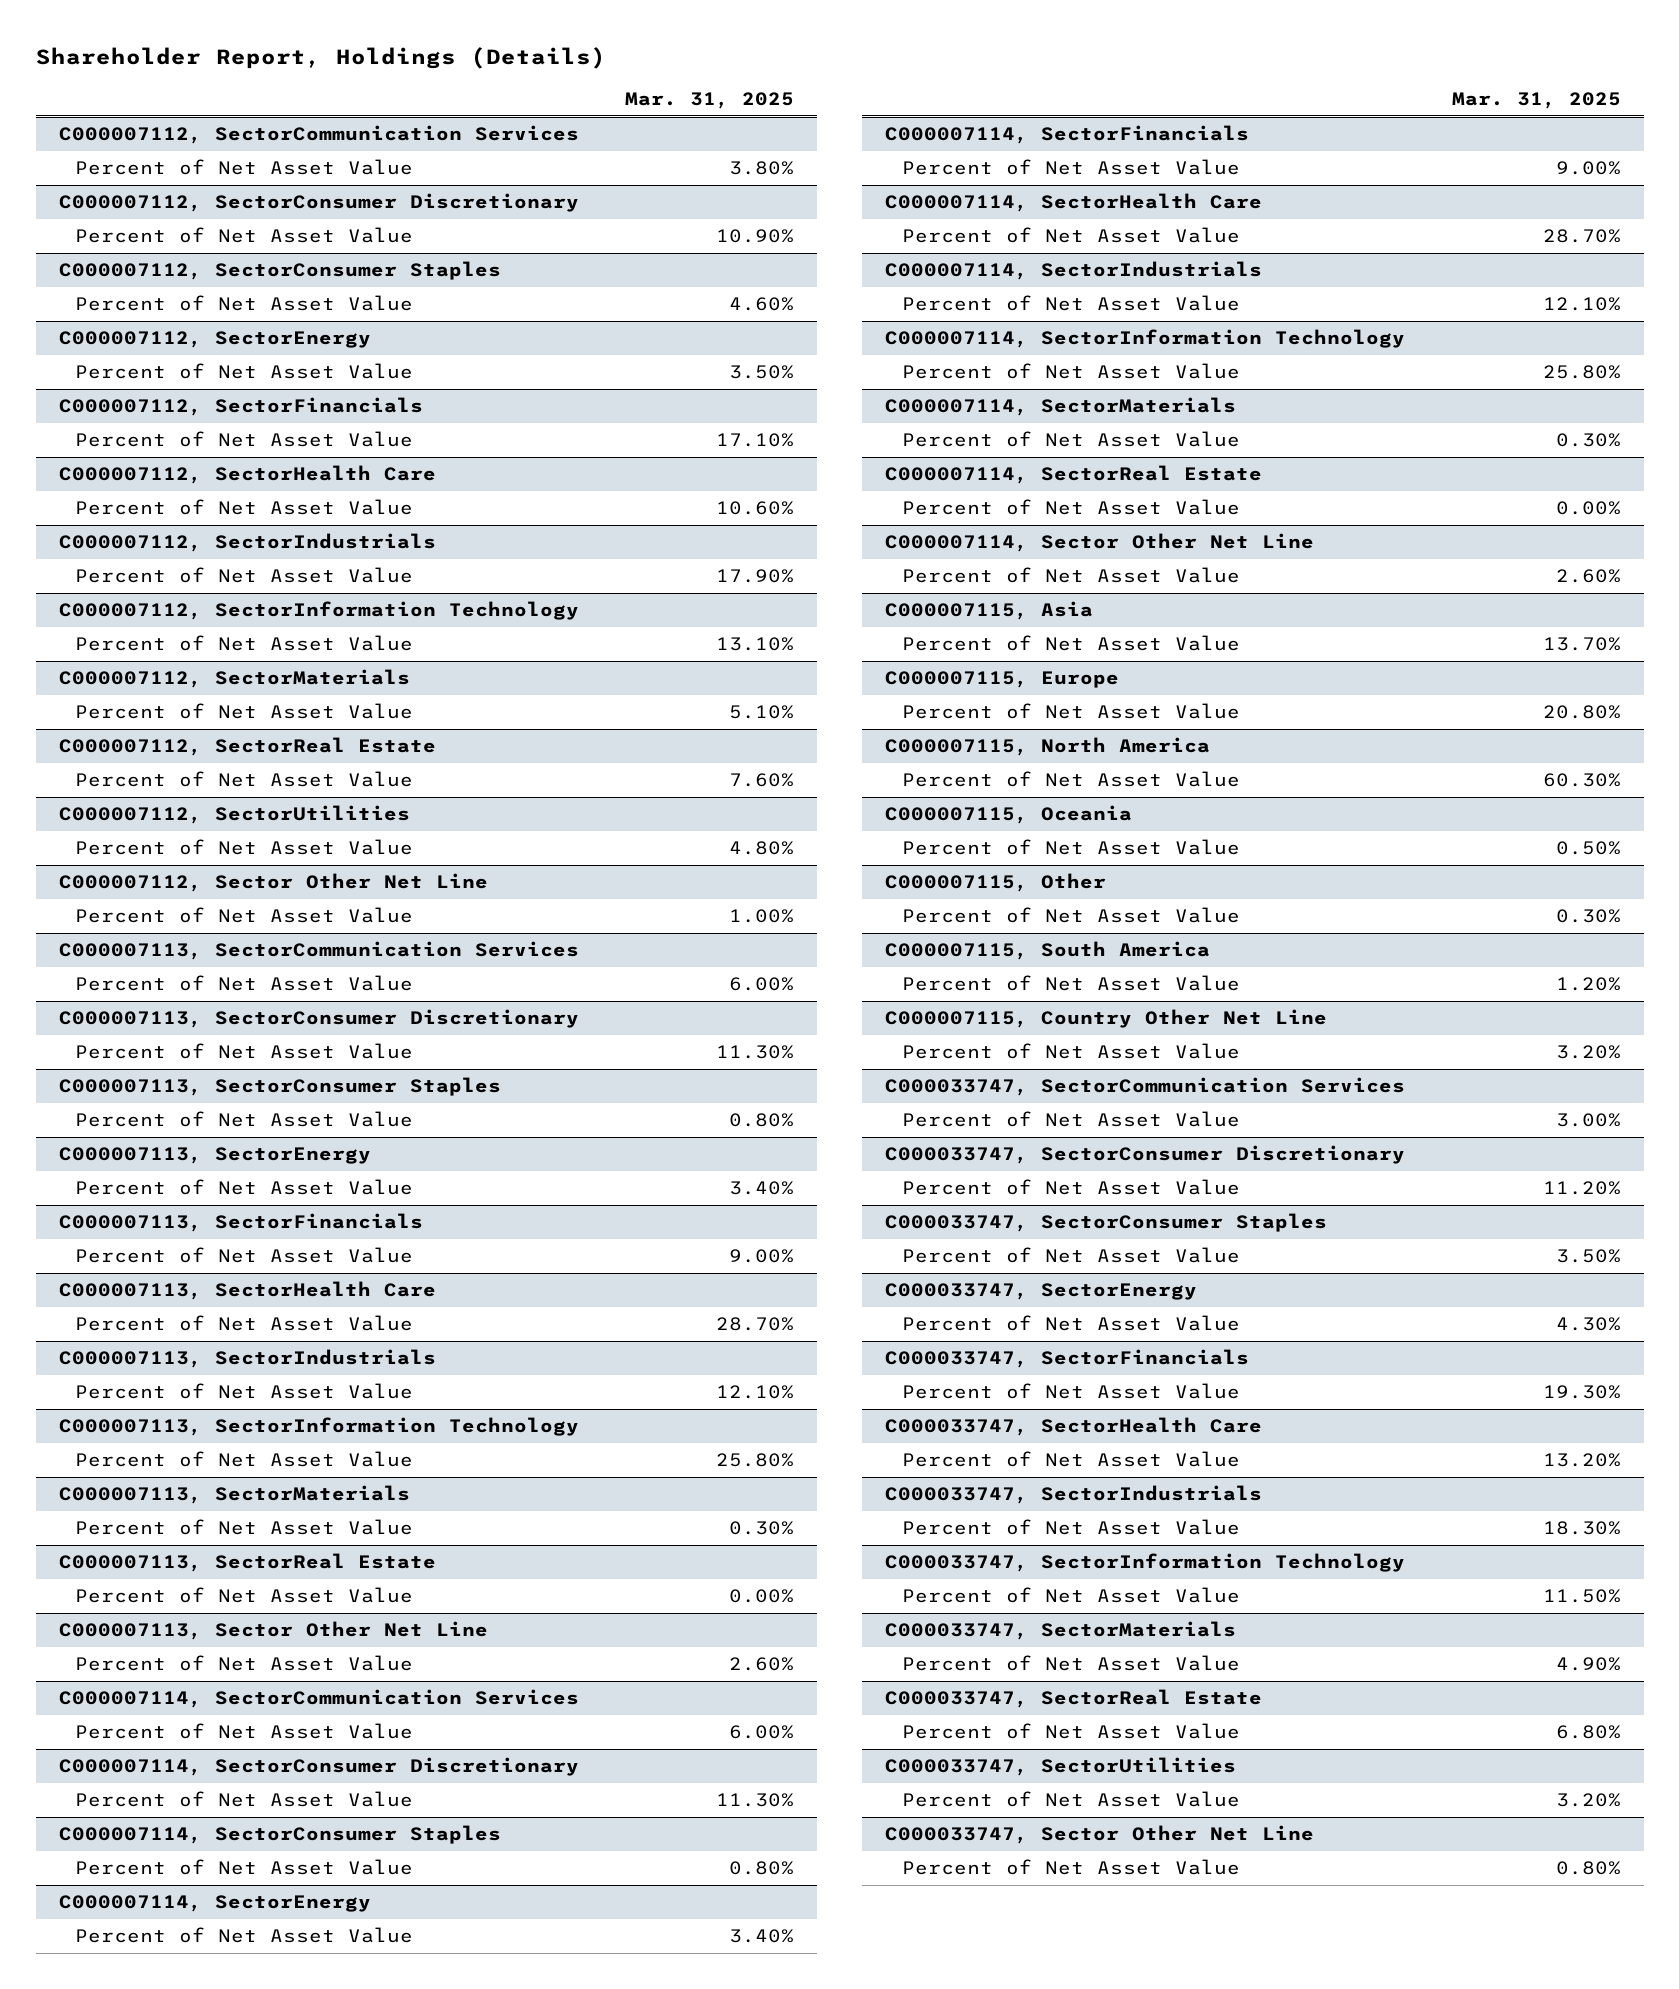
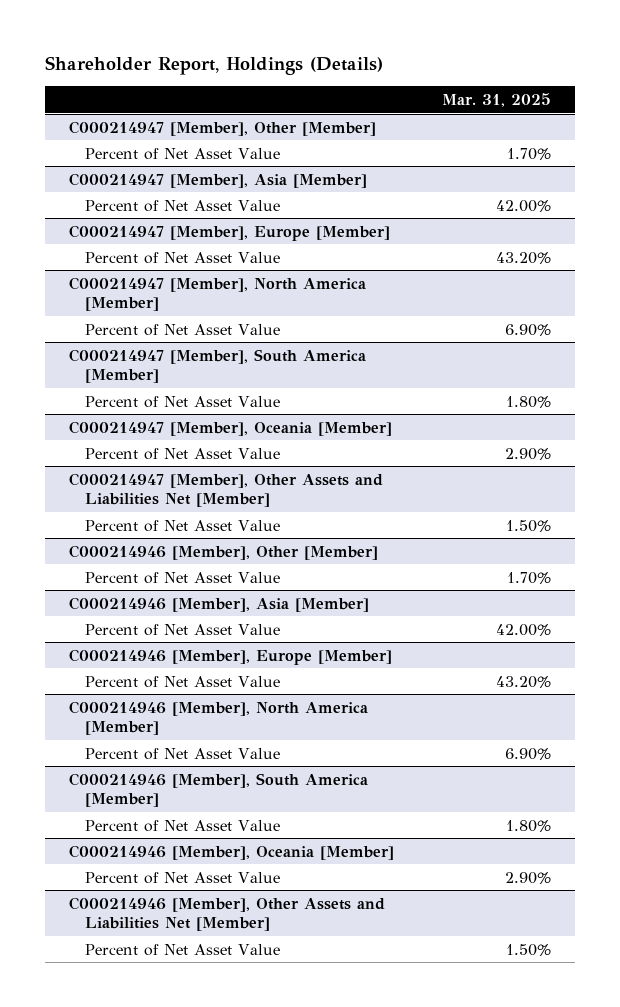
[58,125,579,145] C000007112, SectorCommunication Services -> none
[58,193,579,213] C000007112, SectorConsumer Discretionary -> none
[58,261,501,281] C000007112, SectorConsumer Staples -> none
[58,331,371,349] C000007112, SectorEnergy -> none
[58,397,423,417] C000007112, SectorFinancials -> none
[58,465,436,485] C000007112, SectorHealth Care -> none
[58,533,436,553] C000007112, SectorIndustrials -> none
[58,601,579,621] C000007112, SectorInformation Technology -> none
[58,669,410,689] C000007112, SectorMaterials -> none
[58,737,436,757] C000007112, SectorReal Estate -> none
[58,805,410,825] C000007112, SectorUtilities -> none
[58,873,488,893] C000007112, Sector Other Net Line -> none
[58,941,579,961] C000007113, SectorCommunication Services -> none
[58,1009,579,1029] C000007113, SectorConsumer Discretionary -> none
[58,1077,501,1097] C000007113, SectorConsumer Staples -> none
[75,1111,414,1128] Percent of Net Asset Value -> none
[58,1147,371,1165] C000007113, SectorEnergy -> none
[75,1179,414,1196] Percent of Net Asset Value -> none
[58,1213,423,1233] C000007113, SectorFinancials -> none
[75,1247,414,1264] Percent of Net Asset Value -> none
[58,1281,436,1301] C000007113, SectorHealth Care -> none
[75,1315,414,1332] Percent of Net Asset Value -> none
[58,1349,436,1369] C000007113, SectorIndustrials -> none
[75,1383,414,1400] Percent of Net Asset Value -> none
[58,1417,579,1437] C000007113, SectorInformation Technology -> none
[75,1451,414,1468] Percent of Net Asset Value -> none
[58,1485,410,1505] C000007113, SectorMaterials -> none
[75,1519,414,1536] Percent of Net Asset Value -> none
[58,1553,436,1573] C000007113, SectorReal Estate -> none
[75,1587,414,1604] Percent of Net Asset Value -> none
[58,1621,488,1641] C000007113, Sector Other Net Line -> none
[75,1655,414,1672] Percent of Net Asset Value -> none
[58,1689,579,1709] C000007114, SectorCommunication Services -> none
[75,1723,414,1740] Percent of Net Asset Value -> none
[58,1757,579,1777] C000007114, SectorConsumer Discretionary -> none
[75,1791,414,1808] Percent of Net Asset Value -> none
[58,1825,501,1845] C000007114, SectorConsumer Staples -> none
[75,1859,414,1876] Percent of Net Asset Value -> none
[58,1895,371,1913] C000007114, SectorEnergy -> none
[75,1927,414,1944] Percent of Net Asset Value -> none
[885,125,1250,145] C000007114, SectorFinancials -> none
[902,159,1241,176] Percent of Net Asset Value -> none
[885,193,1263,213] C000007114, SectorHealth Care -> none
[902,227,1241,244] Percent of Net Asset Value -> none
[885,261,1263,281] C000007114, SectorIndustrials -> none
[902,295,1241,312] Percent of Net Asset Value -> none
[885,329,1406,349] C000007114, SectorInformation Technology -> none
[902,363,1241,380] Percent of Net Asset Value -> none
[885,397,1237,417] C000007114, SectorMaterials -> none
[902,431,1241,448] Percent of Net Asset Value -> none
[885,465,1263,485] C000007114, SectorReal Estate -> none
[902,499,1241,516] Percent of Net Asset Value -> none
[885,533,1315,553] C000007114, Sector Other Net Line -> none
[902,567,1241,584] Percent of Net Asset Value -> none
[885,601,1094,621] C000007115, Asia -> none
[902,635,1241,652] Percent of Net Asset Value -> none
[885,671,1120,689] C000007115, Europe -> none
[902,703,1241,720] Percent of Net Asset Value -> none
[885,737,1211,757] C000007115, North America -> none
[902,771,1241,788] Percent of Net Asset Value -> none
[885,805,1133,825] C000007115, Oceania -> none
[902,839,1241,856] Percent of Net Asset Value -> none
[885,873,1107,893] C000007115, Other -> none
[902,907,1241,924] Percent of Net Asset Value -> none
[885,941,1211,961] C000007115, South America -> none
[902,975,1241,992] Percent of Net Asset Value -> none
[885,1009,1328,1029] C000007115, Country Other Net Line -> none
[902,1043,1241,1060] Percent of Net Asset Value -> none
[885,1077,1406,1097] C000033747, SectorCommunication Services -> none
[902,1111,1241,1128] Percent of Net Asset Value -> none
[885,1145,1406,1165] C000033747, SectorConsumer Discretionary -> none
[902,1179,1241,1196] Percent of Net Asset Value -> none
[885,1213,1328,1233] C000033747, SectorConsumer Staples -> none
[902,1247,1241,1264] Percent of Net Asset Value -> none
[885,1283,1198,1301] C000033747, SectorEnergy -> none
[902,1315,1241,1332] Percent of Net Asset Value -> none
[885,1349,1250,1369] C000033747, SectorFinancials -> none
[902,1383,1241,1400] Percent of Net Asset Value -> none
[885,1417,1263,1437] C000033747, SectorHealth Care -> none
[902,1451,1241,1468] Percent of Net Asset Value -> none
[885,1485,1263,1505] C000033747, SectorIndustrials -> none
[902,1519,1241,1536] Percent of Net Asset Value -> none
[885,1553,1406,1573] C000033747, SectorInformation Technology -> none
[902,1587,1241,1604] Percent of Net Asset Value -> none
[885,1621,1237,1641] C000033747, SectorMaterials -> none
[902,1655,1241,1672] Percent of Net Asset Value -> none
[885,1689,1263,1709] C000033747, SectorReal Estate -> none
[902,1723,1241,1740] Percent of Net Asset Value -> none
[885,1757,1237,1777] C000033747, SectorUtilities -> none
[902,1791,1241,1808] Percent of Net Asset Value -> none
[885,1825,1315,1845] C000033747, Sector Other Net Line -> none
[902,1859,1241,1876] Percent of Net Asset Value -> none
none -> [69,120,377,136] C000214947 [Member], Other [Member]
[729,161,795,176] 3.80% -> [506,147,551,160] 1.70%
none -> [69,172,368,188] C000214947 [Member], Asia [Member]
[716,229,795,244] 10.90% -> [495,199,551,212] 42.00%
none -> [69,224,391,241] C000214947 [Member], Europe [Member]
[729,297,795,312] 4.60% -> [495,251,551,264] 43.20%
none -> [69,276,367,311] C000214947 [Member], North America [Member]
[729,365,795,380] 3.50% -> [504,323,551,336] 6.90%
none -> [69,348,367,383] C000214947 [Member], South America [Member]
[716,433,795,448] 17.10% -> [505,395,551,408] 1.80%
none -> [69,420,393,436] C000214947 [Member], Oceania [Member]
[716,501,795,516] 10.60% -> [504,447,551,460] 2.90%
none -> [69,472,384,507] C000214947 [Member], Other Assets and Liabilities Net [Member]
[716,569,795,584] 17.90% -> [505,519,551,532] 1.50%
none -> [69,544,379,560] C000214946 [Member], Other [Member]
[716,637,795,652] 13.10% -> [506,571,551,584] 1.70%
none -> [69,596,370,612] C000214946 [Member], Asia [Member]
[729,705,795,720] 5.10% -> [495,623,551,636] 42.00%
none -> [69,648,393,665] C000214946 [Member], Europe [Member]
[729,773,795,788] 7.60% -> [495,675,551,688] 43.20%
none -> [69,700,369,735] C000214946 [Member], North America [Member]
[729,841,795,856] 4.80% -> [504,747,551,760] 6.90%
none -> [69,772,369,807] C000214946 [Member], South America [Member]
[729,909,795,924] 1.00% -> [505,819,551,832] 1.80%
none -> [69,844,395,860] C000214946 [Member], Oceania [Member]
[729,977,795,992] 6.00% -> [504,871,551,884] 2.90%
none -> [69,896,386,931] C000214946 [Member], Other Assets and Liabilities Net [Member]
[716,1045,795,1060] 11.30% -> [505,943,551,956] 1.50%

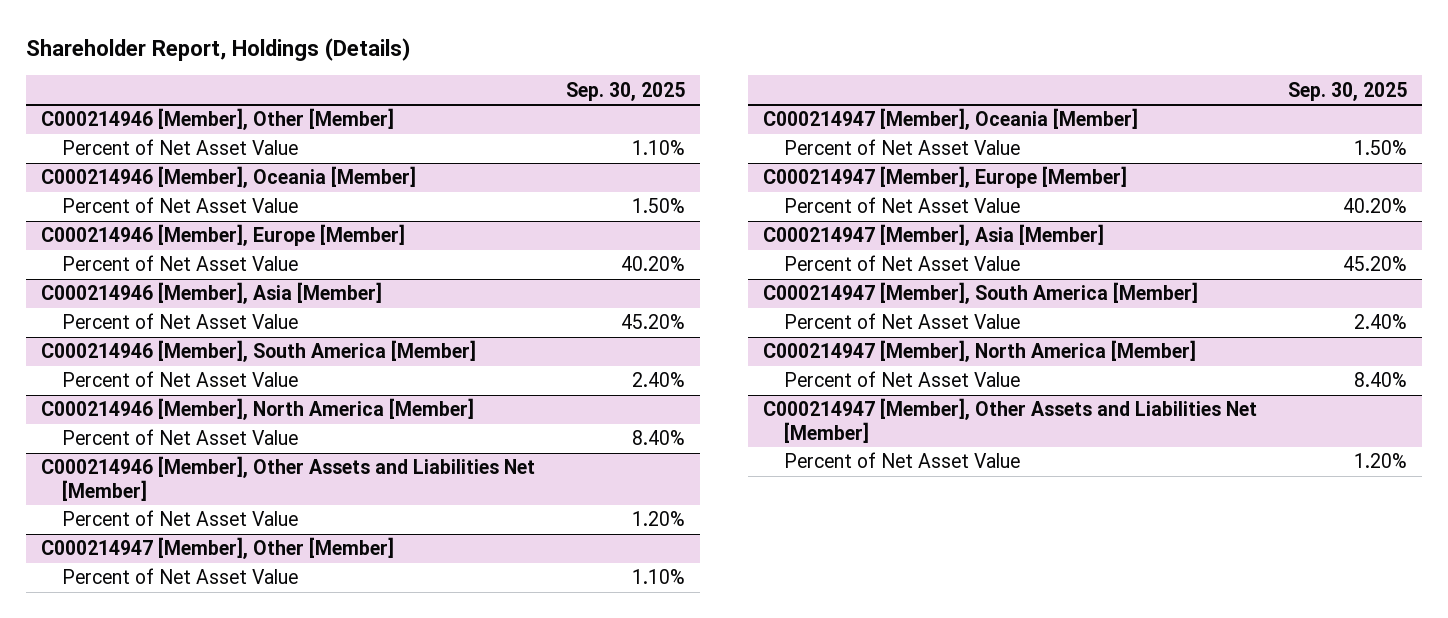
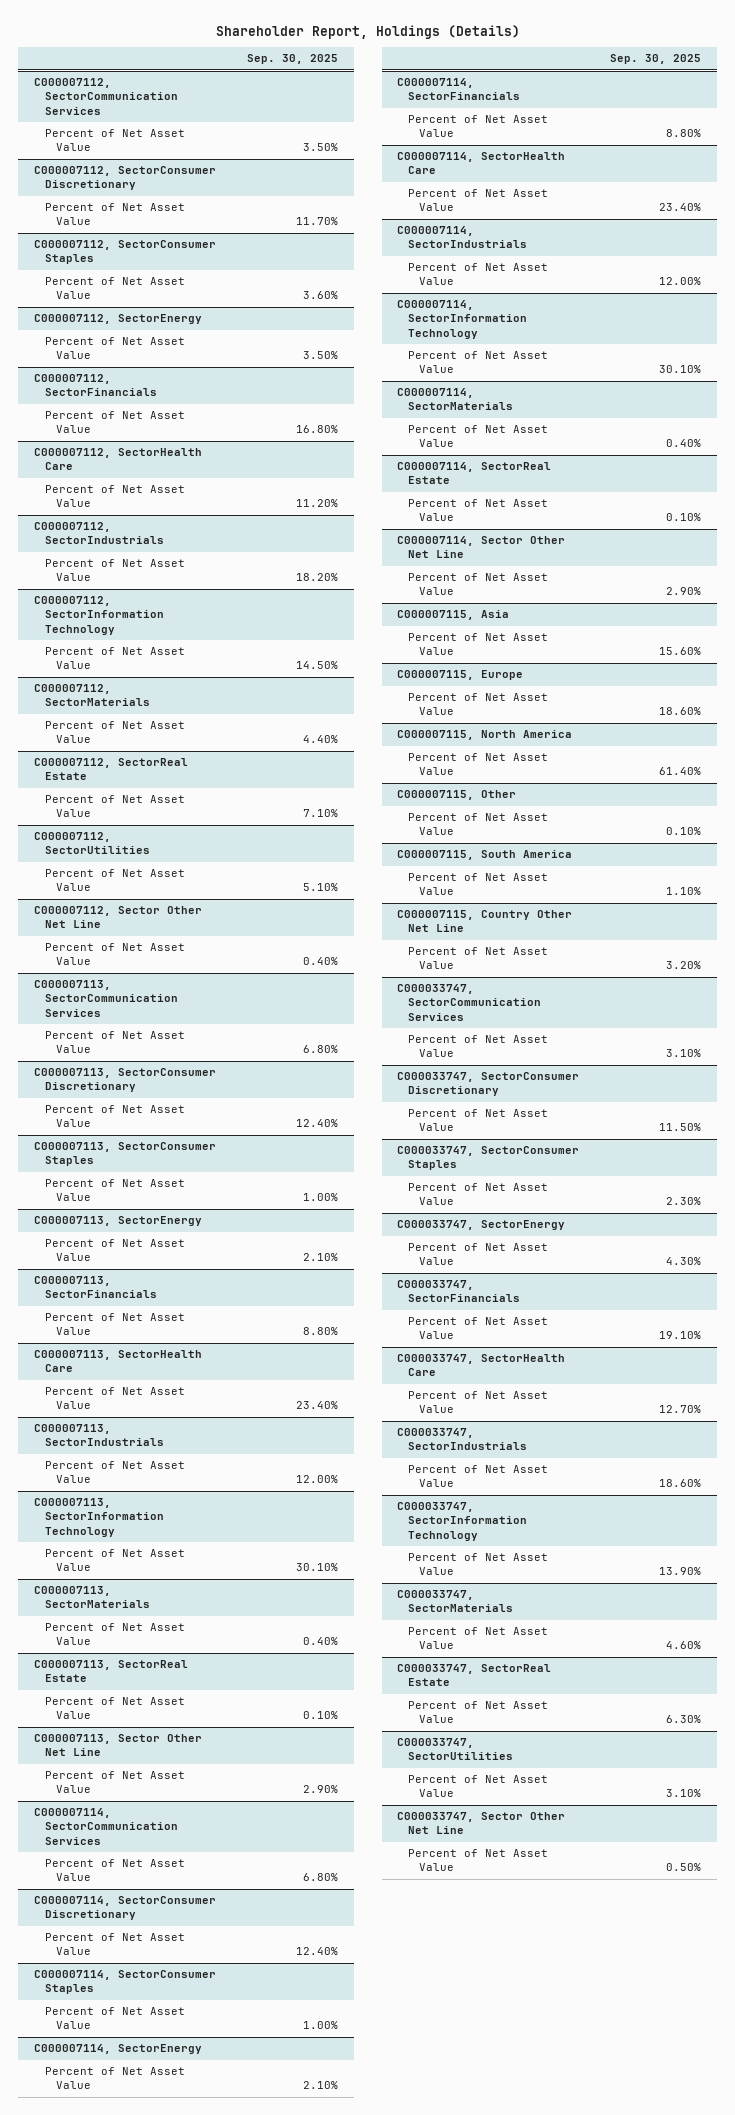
[41,108,395,131] C000214946 [Member], Other [Member] -> none
[41,166,417,189] C000214946 [Member], Oceania [Member] -> none
[41,224,406,247] C000214946 [Member], Europe [Member] -> none
[41,282,383,305] C000214946 [Member], Asia [Member] -> none
[41,340,477,363] C000214946 [Member], South America [Member] -> none
[41,398,475,421] C000214946 [Member], North America [Member] -> none
[41,456,536,501] C000214946 [Member], Other Assets and Liabilities Net [Member] -> none
[41,537,395,560] C000214947 [Member], Other [Member] -> none
none -> [33,78,179,115] C000007112, SectorCommunication Services
[631,140,685,156] 1.10% -> [303,143,339,152] 3.50%
none -> [33,166,216,191] C000007112, SectorConsumer Discretionary
[631,198,685,214] 1.50% -> [296,217,339,226] 11.70%
none -> [33,240,216,265] C000007112, SectorConsumer Staples
[620,256,685,272] 40.20% -> [303,291,339,300] 3.60%
none -> [33,314,202,325] C000007112, SectorEnergy
[620,314,685,330] 45.20% -> [303,351,339,360] 3.50%
none -> [33,374,158,397] C000007112, SectorFinancials
[631,372,685,388] 2.40% -> [296,425,339,434] 16.80%
none -> [33,448,202,471] C000007112, SectorHealth Care
[631,430,685,446] 8.40% -> [296,499,339,508] 11.20%
none -> [33,522,165,545] C000007112, SectorIndustrials
[631,511,685,527] 1.20% -> [296,573,339,582] 18.20%
none -> [33,596,165,635] C000007112, SectorInformation Technology
none -> [45,647,186,670] Percent of Net Asset Value
none -> [33,684,151,707] C000007112, SectorMaterials
none -> [45,721,186,744] Percent of Net Asset Value
none -> [33,758,188,781] C000007112, SectorReal Estate
none -> [45,795,186,818] Percent of Net Asset Value
none -> [33,832,151,855] C000007112, SectorUtilities
none -> [45,869,186,892] Percent of Net Asset Value
none -> [33,906,202,929] C000007112, Sector Other Net Line
none -> [45,943,186,966] Percent of Net Asset Value
none -> [33,980,179,1017] C000007113, SectorCommunication Services
none -> [45,1031,186,1054] Percent of Net Asset Value
none -> [33,1068,216,1093] C000007113, SectorConsumer Discretionary
none -> [45,1105,186,1128] Percent of Net Asset Value
none -> [33,1142,216,1167] C000007113, SectorConsumer Staples
none -> [45,1179,186,1202] Percent of Net Asset Value
none -> [33,1216,202,1227] C000007113, SectorEnergy
none -> [45,1239,186,1262] Percent of Net Asset Value
none -> [33,1276,158,1299] C000007113, SectorFinancials
none -> [45,1313,186,1336] Percent of Net Asset Value
none -> [33,1350,202,1373] C000007113, SectorHealth Care
none -> [45,1387,186,1410] Percent of Net Asset Value
none -> [33,1424,165,1447] C000007113, SectorIndustrials
none -> [45,1461,186,1484] Percent of Net Asset Value
none -> [33,1498,165,1537] C000007113, SectorInformation Technology
none -> [45,1549,186,1572] Percent of Net Asset Value
none -> [33,1586,151,1609] C000007113, SectorMaterials
none -> [45,1623,186,1646] Percent of Net Asset Value
none -> [33,1660,188,1683] C000007113, SectorReal Estate
none -> [45,1697,186,1720] Percent of Net Asset Value
none -> [33,1734,202,1757] C000007113, Sector Other Net Line
none -> [45,1771,186,1794] Percent of Net Asset Value
none -> [33,1808,179,1845] C000007114, SectorCommunication Services
none -> [45,1859,186,1882] Percent of Net Asset Value
none -> [33,1896,216,1921] C000007114, SectorConsumer Discretionary
none -> [45,1933,186,1956] Percent of Net Asset Value
none -> [33,1970,216,1995] C000007114, SectorConsumer Staples
none -> [45,2007,186,2030] Percent of Net Asset Value
none -> [33,2044,202,2055] C000007114, SectorEnergy
none -> [45,2067,186,2090] Percent of Net Asset Value
none -> [397,78,521,101] C000007114, SectorFinancials
none -> [408,115,549,138] Percent of Net Asset Value
none -> [397,152,566,175] C000007114, SectorHealth Care
none -> [408,189,549,212] Percent of Net Asset Value
none -> [397,226,528,249] C000007114, SectorIndustrials
none -> [408,263,549,286] Percent of Net Asset Value
none -> [397,300,528,339] C000007114, SectorInformation Technology
none -> [408,351,549,374] Percent of Net Asset Value
none -> [397,388,514,411] C000007114, SectorMaterials
none -> [408,425,549,448] Percent of Net Asset Value
none -> [397,462,552,485] C000007114, SectorReal Estate
none -> [408,499,549,522] Percent of Net Asset Value
none -> [397,536,566,559] C000007114, Sector Other Net Line
none -> [408,573,549,596] Percent of Net Asset Value
none -> [397,610,510,621] C000007115, Asia
none -> [408,633,549,656] Percent of Net Asset Value
none -> [397,670,524,681] C000007115, Europe
none -> [408,693,549,716] Percent of Net Asset Value
none -> [397,730,573,741] C000007115, North America
none -> [408,753,549,776] Percent of Net Asset Value
none -> [397,790,517,801] C000007115, Other
none -> [408,813,549,836] Percent of Net Asset Value
none -> [397,850,573,861] C000007115, South America
[763,108,1139,131] C000214947 [Member], Oceania [Member] -> none
[763,166,1128,189] C000214947 [Member], Europe [Member] -> none
[763,224,1105,247] C000214947 [Member], Asia [Member] -> none
[763,282,1199,305] C000214947 [Member], South America [Member] -> none
[763,340,1197,363] C000214947 [Member], North America [Member] -> none
[763,398,1258,443] C000214947 [Member], Other Assets and Liabilities Net [Member] -> none
none -> [397,910,573,933] C000007115, Country Other Net Line
[1353,140,1407,156] 1.50% -> [666,961,702,970] 3.20%
none -> [397,984,542,1021] C000033747, SectorCommunication Services
[1342,198,1407,214] 40.20% -> [666,1049,702,1058] 3.10%
none -> [397,1072,580,1097] C000033747, SectorConsumer Discretionary
[1342,256,1407,272] 45.20% -> [659,1123,702,1132] 11.50%
none -> [397,1146,580,1171] C000033747, SectorConsumer Staples
[1353,314,1407,330] 2.40% -> [666,1197,702,1206] 2.30%
none -> [397,1220,566,1231] C000033747, SectorEnergy
[1353,372,1407,388] 8.40% -> [666,1257,702,1266] 4.30%
none -> [397,1280,521,1303] C000033747, SectorFinancials
[1353,453,1407,469] 1.20% -> [659,1331,702,1340] 19.10%
none -> [397,1354,566,1377] C000033747, SectorHealth Care
none -> [408,1391,549,1414] Percent of Net Asset Value
none -> [397,1428,528,1451] C000033747, SectorIndustrials
none -> [408,1465,549,1488] Percent of Net Asset Value
none -> [397,1502,528,1541] C000033747, SectorInformation Technology
none -> [408,1553,549,1576] Percent of Net Asset Value
none -> [397,1590,514,1613] C000033747, SectorMaterials
none -> [408,1627,549,1650] Percent of Net Asset Value
none -> [397,1664,552,1687] C000033747, SectorReal Estate
none -> [408,1701,549,1724] Percent of Net Asset Value
none -> [397,1738,514,1761] C000033747, SectorUtilities
none -> [408,1775,549,1798] Percent of Net Asset Value
none -> [397,1812,566,1835] C000033747, Sector Other Net Line
none -> [408,1849,549,1872] Percent of Net Asset Value

